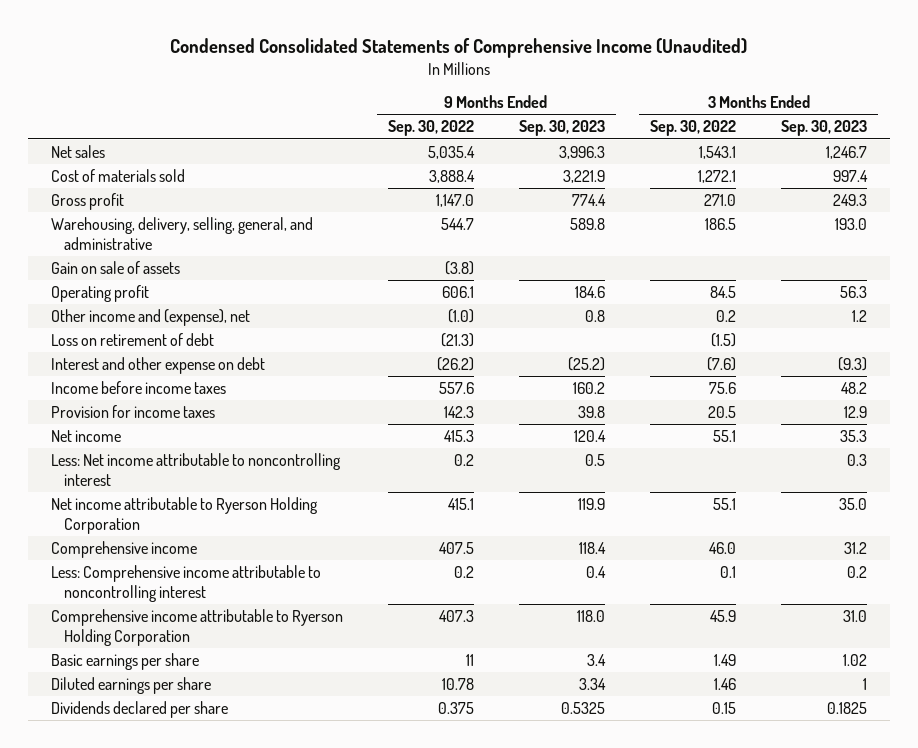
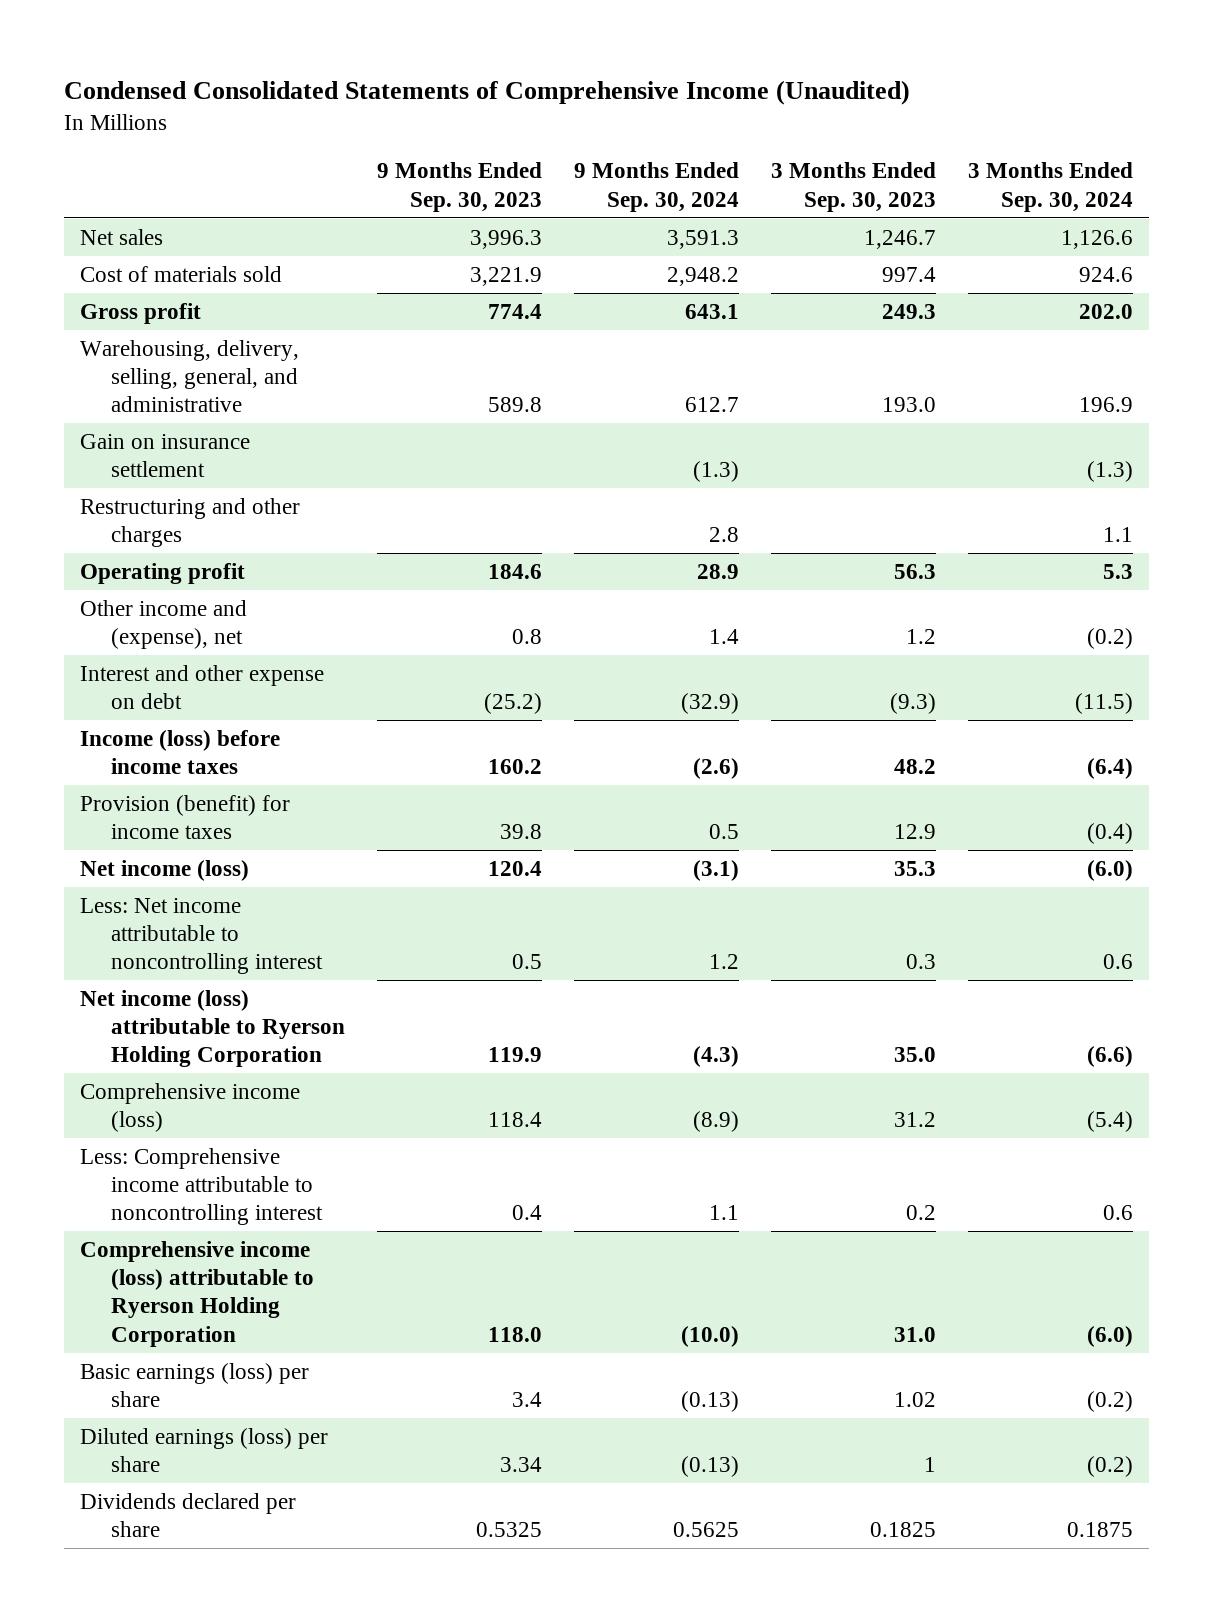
[387,120,474,137] Sep. 30, 2022 -> none
[649,120,736,137] Sep. 30, 2022 -> none
none -> [574,162,740,212] 9 Months Ended Sep. 30, 2024
none -> [968,162,1134,212] 3 Months Ended Sep. 30, 2024
[50,260,180,274] Gain on sale of assets -> none
none -> [79,433,250,478] Gain on insurance settlement
none -> [79,497,300,548] Restructuring and other charges
[50,332,214,346] Loss on retirement of debt -> none
[50,380,226,394] Income before income taxes -> [79,729,280,775] Income (loss) before income taxes
[50,404,215,418] Provision for income taxes -> [79,794,290,840] Provision (benefit) for income taxes
[50,429,121,442] Net income -> [79,859,249,881] Net income (loss)
[50,496,318,534] Net income attributable to Ryerson Holding Corporation -> [79,989,346,1068] Net income (loss) attributable to Ryerson Holding Corporation
[50,540,197,558] Comprehensive income -> [79,1082,300,1133] Comprehensive income (loss)
[50,608,343,646] Comprehensive income attributable to Ryerson Holding Corporation -> [79,1240,315,1347] Comprehensive income (loss) attributable to Ryerson Holding Corporation
[50,652,199,670] Basic earnings per share -> [79,1362,309,1408] Basic earnings (loss) per share
[50,676,211,694] Diluted earnings per share -> [79,1427,328,1473] Diluted earnings (loss) per share

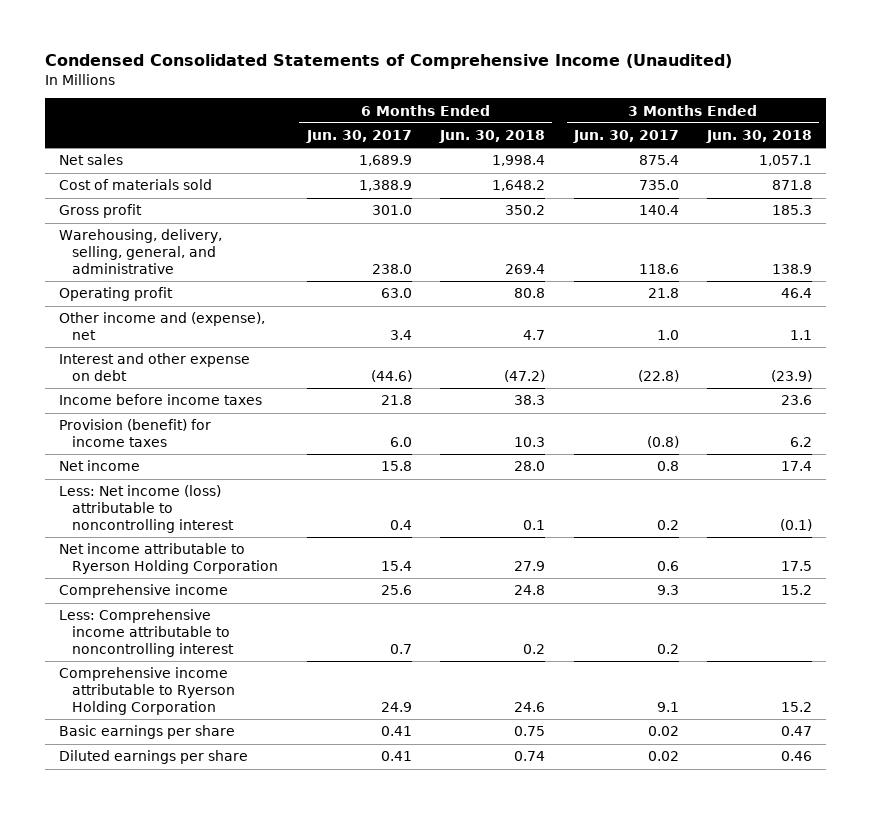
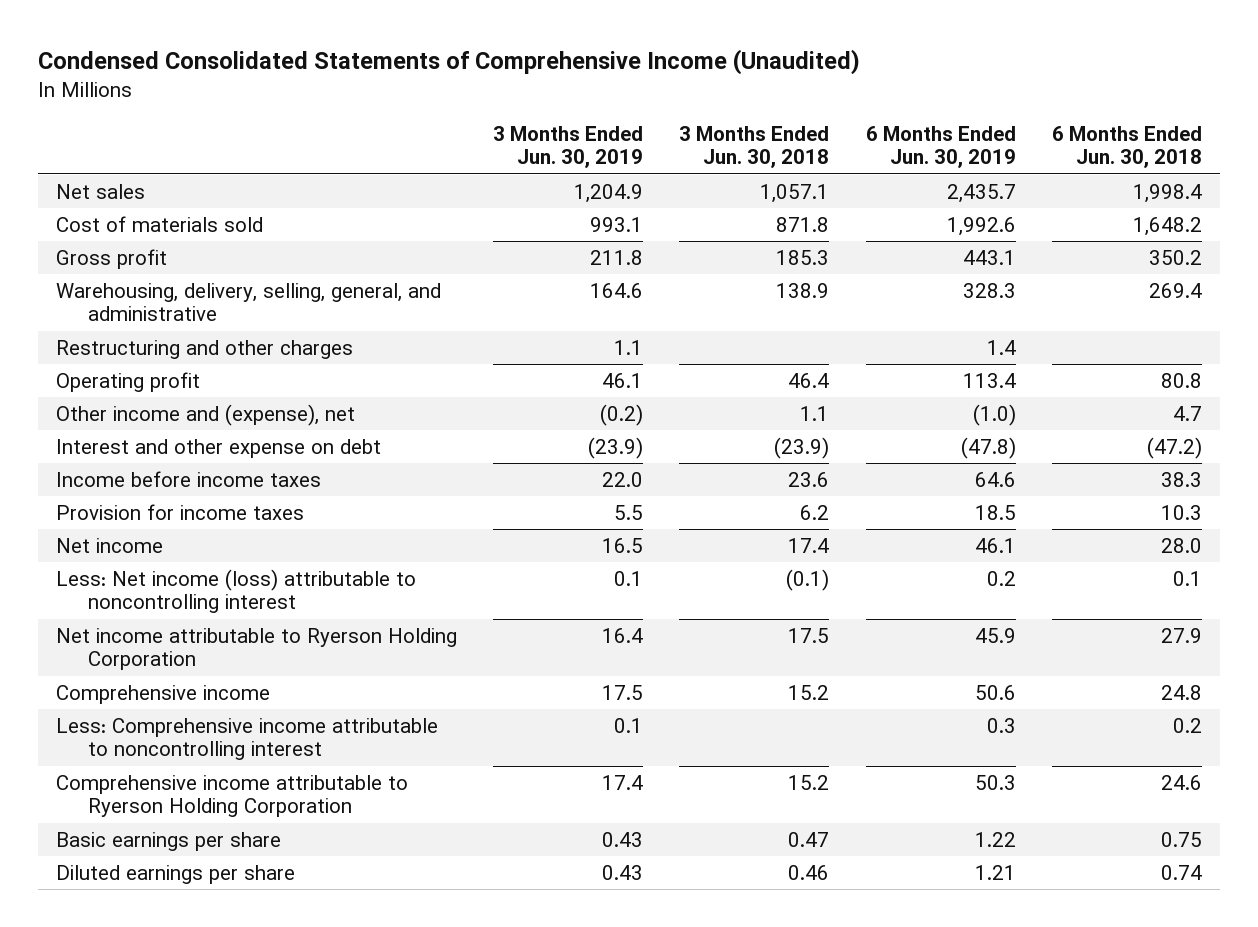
[305,130,412,144] Jun. 30, 2017 -> none
[572,130,679,144] Jun. 30, 2017 -> none
none -> [493,125,644,169] 3 Months Ended Jun. 30, 2019
none -> [865,125,1016,169] 6 Months Ended Jun. 30, 2019
none -> [56,339,354,359] Restructuring and other charges
[59,419,212,448] Provision (benefit) for income taxes -> [56,503,305,520] Provision for income taxes

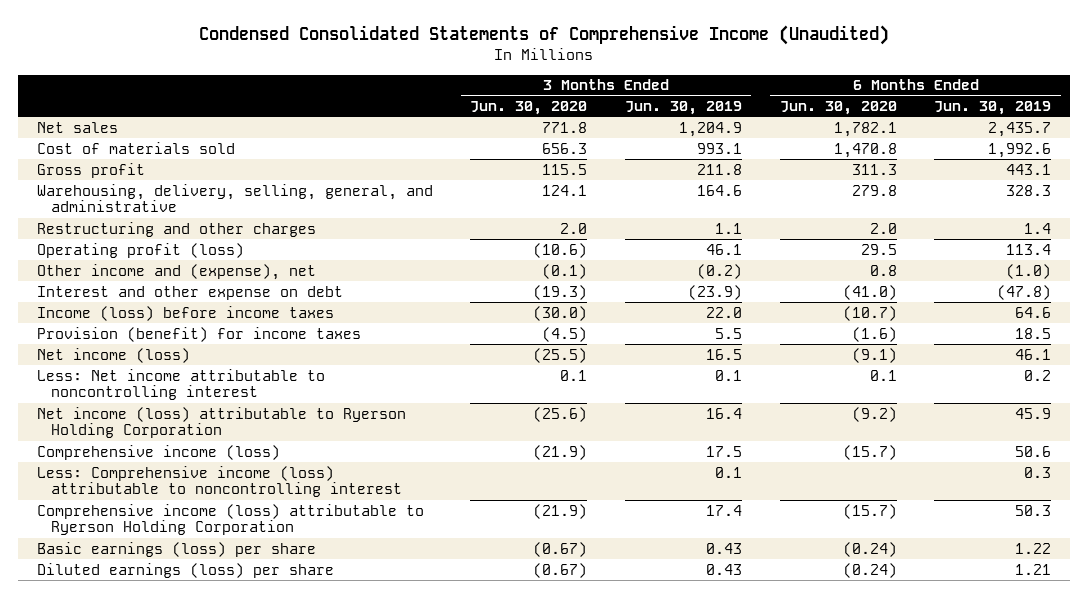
[679,125,830,169] 3 Months Ended Jun. 30, 2018 -> none
[1051,125,1202,169] 6 Months Ended Jun. 30, 2018 -> none
none -> [470,100,588,115] Jun. 30, 2020
none -> [779,100,897,115] Jun. 30, 2020
[56,371,201,392] Operating profit -> [36,242,244,258] Operating profit (loss)
[56,470,322,487] Income before income taxes -> [36,305,334,321] Income (loss) before income taxes
[56,503,305,520] Provision for income taxes -> [36,326,361,342] Provision (benefit) for income taxes
[56,537,164,553] Net income -> [36,347,190,363] Net income (loss)
[56,568,417,614] Less: Net income (loss) attributable to noncontrolling interest -> [36,368,325,401] Less: Net income attributable to noncontrolling interest
[56,627,458,671] Net income attributable to Ryerson Holding Corporation -> [36,406,406,439] Net income (loss) attributable to Ryerson Holding Corporation
[56,684,271,704] Comprehensive income -> [36,444,280,460] Comprehensive income (loss)
[56,717,439,761] Less: Comprehensive income attributable to noncontrolling interest -> [36,465,402,498] Less: Comprehensive income (loss) attributable to noncontrolling interest
[56,774,409,818] Comprehensive income attributable to Ryerson Holding Corporation -> [36,503,424,536] Comprehensive income (loss) attributable to Ryerson Holding Corporation
[56,831,282,851] Basic earnings per share -> [36,541,316,557] Basic earnings (loss) per share
[56,864,296,884] Diluted earnings per share -> [36,562,334,578] Diluted earnings (loss) per share

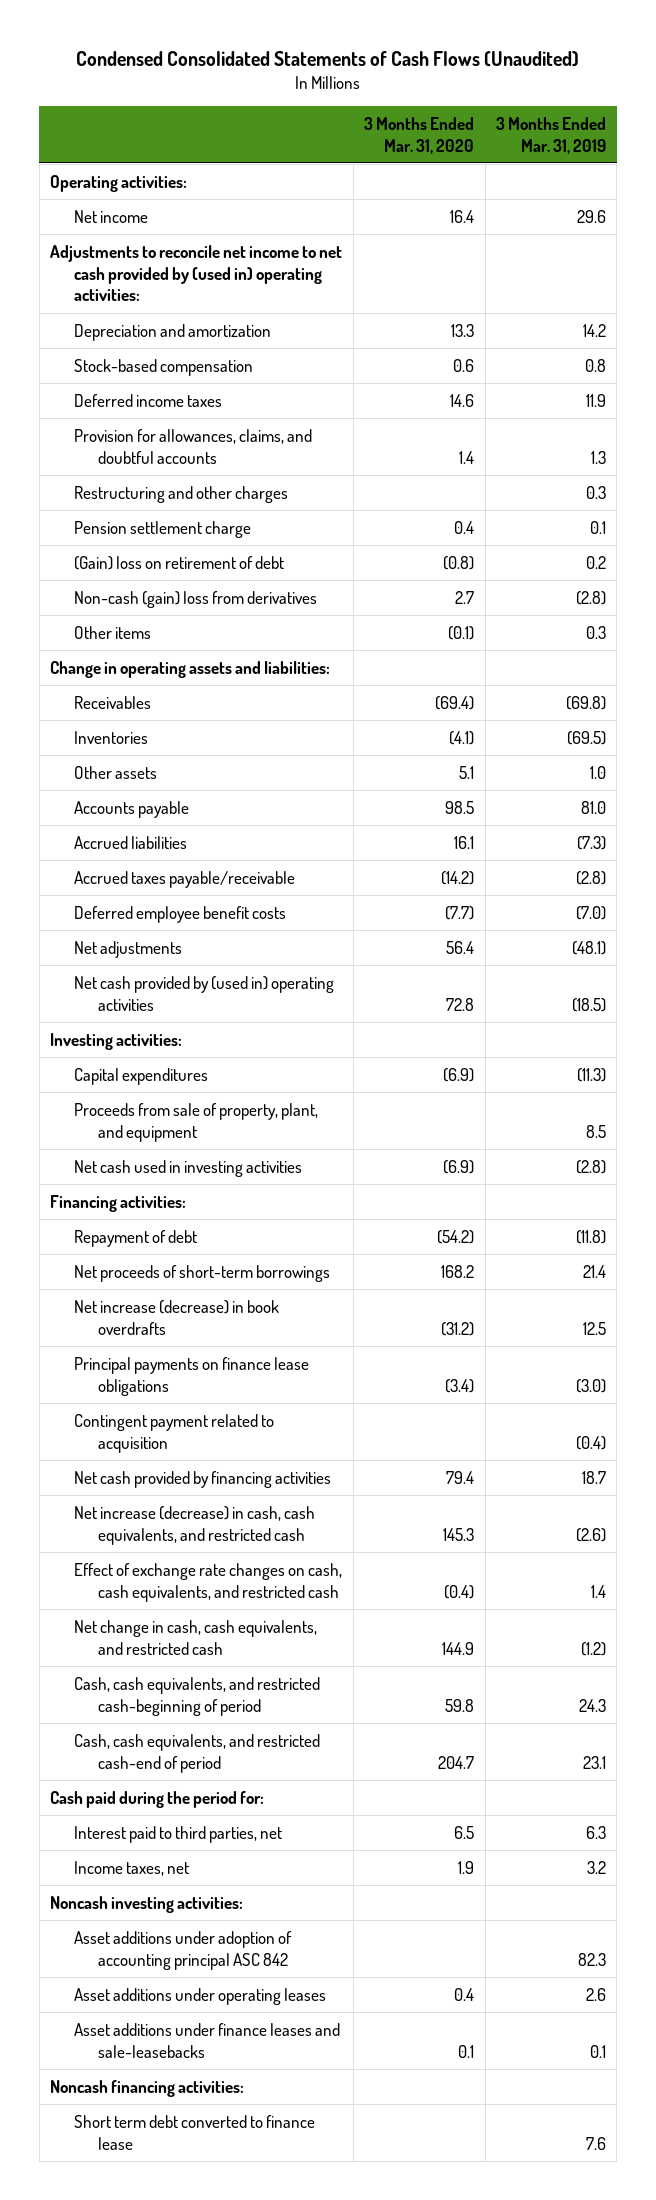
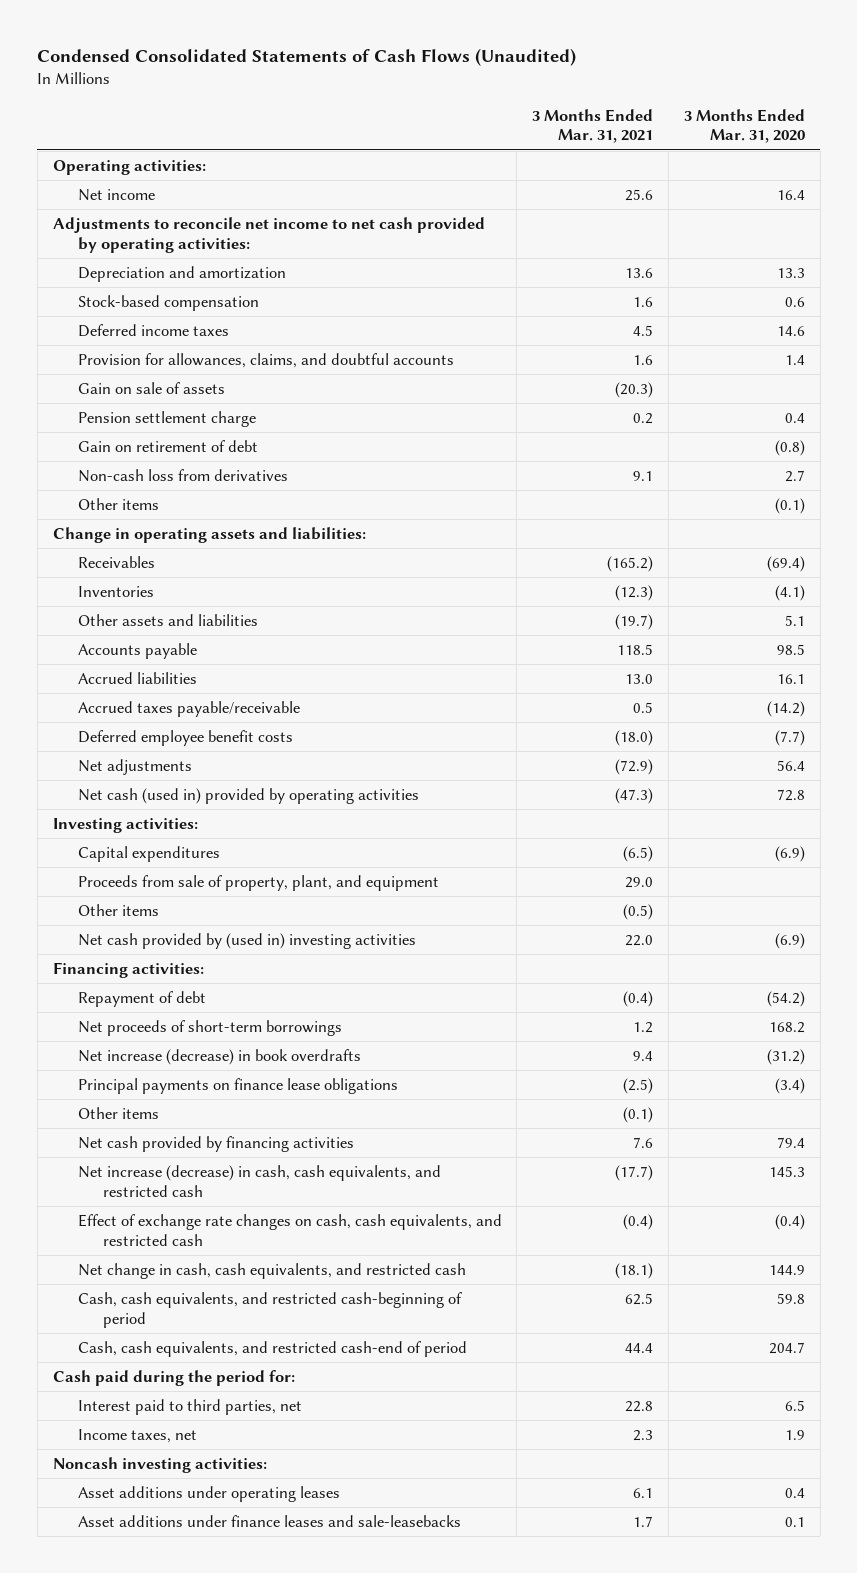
[496,116,607,154] 3 Months Ended Mar. 31, 2019 -> none
none -> [532,108,654,144] 3 Months Ended Mar. 31, 2021
[50,244,343,302] Adjustments to reconcile net income to net cash provided by (used in) operating activities: -> [52,216,485,253] Adjustments to reconcile net income to net cash provided by operating activities:
[74,485,289,503] Restructuring and other charges -> none
none -> [77,381,225,394] Gain on sale of assets
[74,555,285,570] (Gain) loss on retirement of debt -> [77,439,258,452] Gain on retirement of debt
[74,590,318,608] Non-cash (gain) loss from derivatives -> [77,468,288,482] Non-cash loss from derivatives
[74,765,158,779] Other assets -> [77,613,258,626] Other assets and liabilities
[74,975,335,1011] Net cash provided by (used in) operating activities -> [77,787,419,804] Net cash (used in) provided by operating activities
none -> [77,903,159,916] Other items
[74,1159,303,1177] Net cash used in investing activities -> [77,932,416,949] Net cash provided by (used in) investing activities
[74,1413,275,1453] Contingent payment related to acquisition -> none
none -> [77,1106,159,1119] Other items
[74,1930,293,1970] Asset additions under adoption of accounting principal ASC 842 -> none
[50,2079,245,2097] Noncash financing activities: -> none
[74,2114,316,2150] Short term debt converted to finance lease -> none

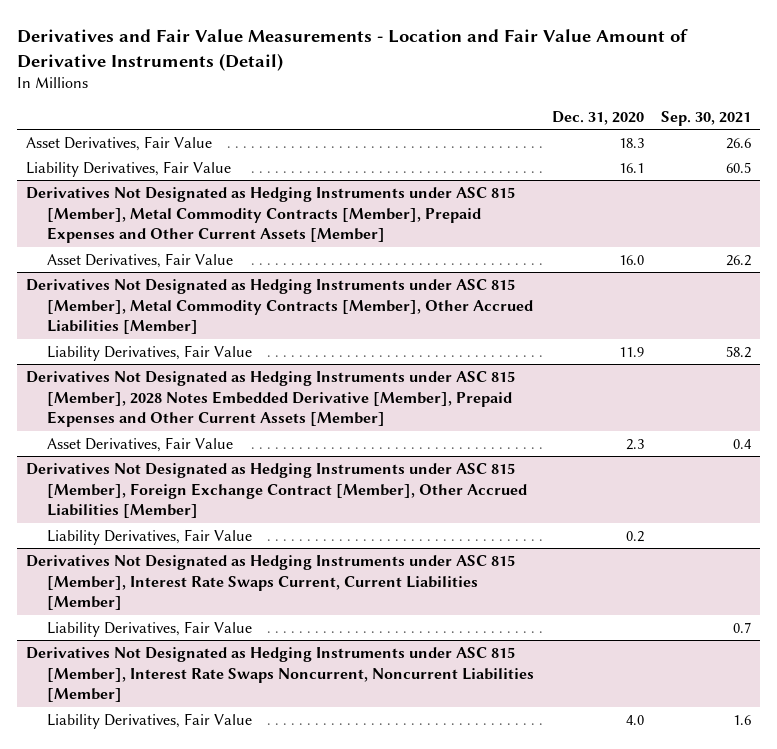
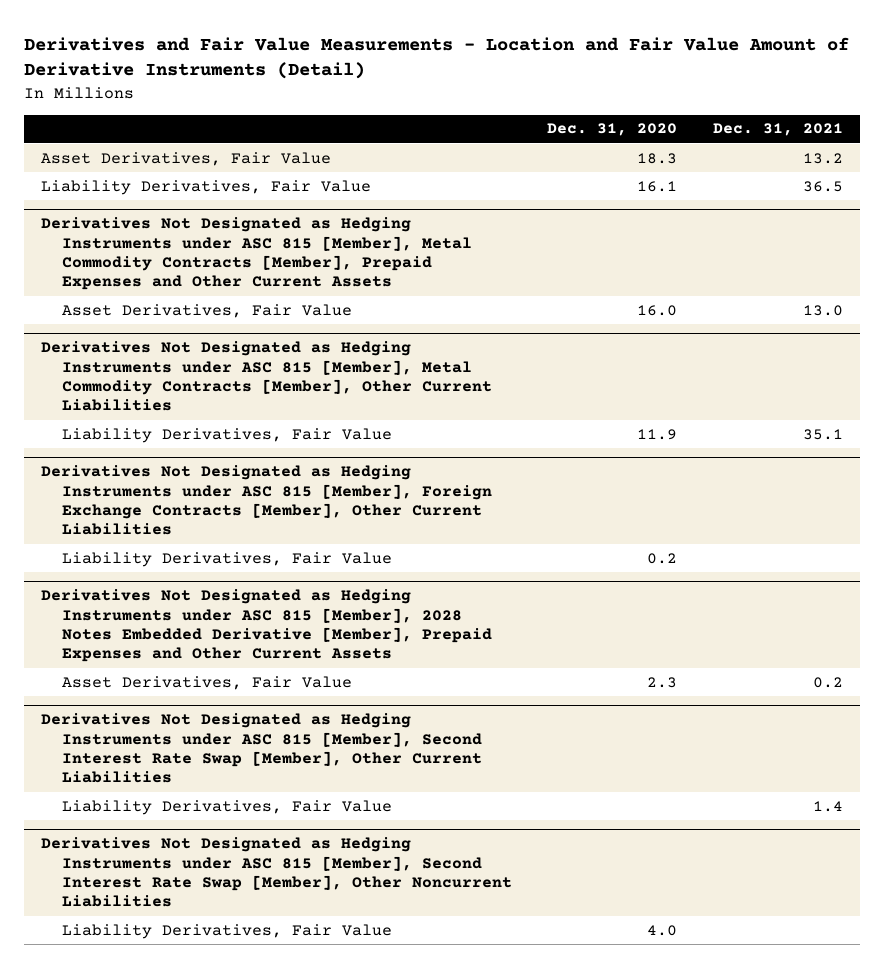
[661,111,752,127] Sep. 30, 2021 -> none
none -> [712,123,843,137] Dec. 31, 2021
[25,186,515,244] Derivatives Not Designated as Hedging Instruments under ASC 815 [Member], Metal Commodity Contracts [Member], Prepaid Expenses and Other Current Assets [Member] -> [41,217,472,291] Derivatives Not Designated as Hedging Instruments under ASC 815 [Member], Metal Commodity Contracts [Member], Prepaid Expenses and Other Current Assets
[25,278,533,335] Derivatives Not Designated as Hedging Instruments under ASC 815 [Member], Metal Commodity Contracts [Member], Other Accrued Liabilities [Member] -> [41,341,492,412] Derivatives Not Designated as Hedging Instruments under ASC 815 [Member], Metal Commodity Contracts [Member], Other Current Liabilities
[25,370,515,428] Derivatives Not Designated as Hedging Instruments under ASC 815 [Member], 2028 Notes Embedded Derivative [Member], Prepaid Expenses and Other Current Assets [Member] -> none
[46,436,233,452] Asset Derivatives, Fair Value -> none
[25,462,527,519] Derivatives Not Designated as Hedging Instruments under ASC 815 [Member], Foreign Exchange Contract [Member], Other Accrued Liabilities [Member] -> [41,465,492,536] Derivatives Not Designated as Hedging Instruments under ASC 815 [Member], Foreign Exchange Contracts [Member], Other Current Liabilities
none -> [41,589,492,663] Derivatives Not Designated as Hedging Instruments under ASC 815 [Member], 2028 Notes Embedded Derivative [Member], Prepaid Expenses and Other Current Assets
none -> [61,675,352,690] Asset Derivatives, Fair Value
[25,554,515,611] Derivatives Not Designated as Hedging Instruments under ASC 815 [Member], Interest Rate Swaps Current, Current Liabilities [Member] -> [41,713,482,784] Derivatives Not Designated as Hedging Instruments under ASC 815 [Member], Second Interest Rate Swap [Member], Other Current Liabilities
[25,646,534,703] Derivatives Not Designated as Hedging Instruments under ASC 815 [Member], Interest Rate Swaps Noncurrent, Noncurrent Liabilities [Member] -> [41,837,512,908] Derivatives Not Designated as Hedging Instruments under ASC 815 [Member], Second Interest Rate Swap [Member], Other Noncurrent Liabilities

